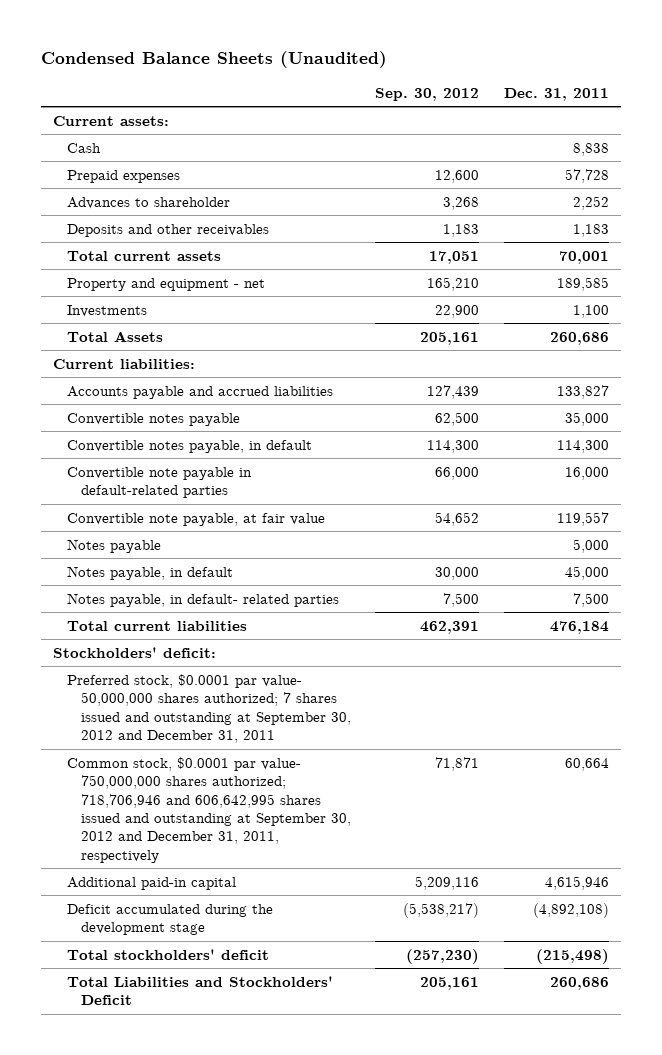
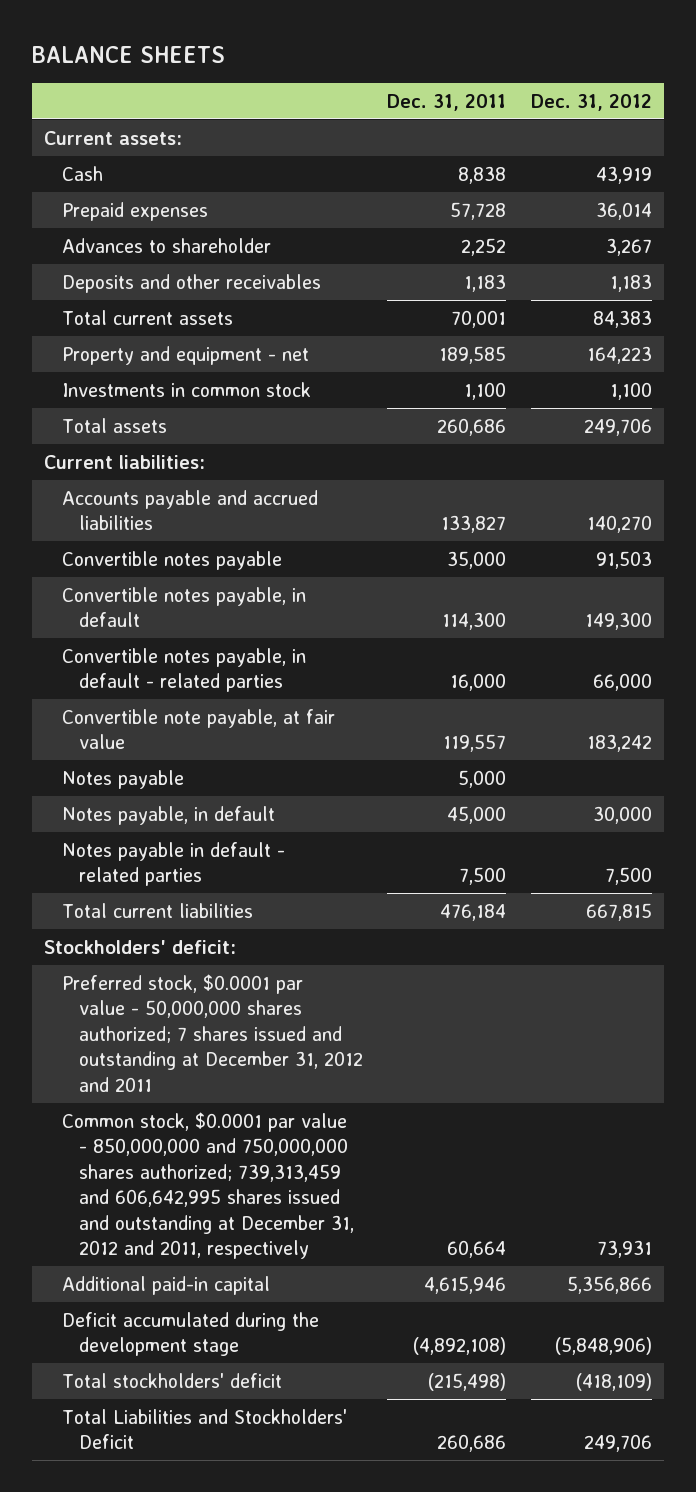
[41,51,388,69] Condensed Balance Sheets (Unaudited) -> [31,45,225,63] BALANCE SHEETS
[375,87,480,101] Sep. 30, 2012 -> none
none -> [530,93,652,111] Dec. 31, 2012
[67,304,148,317] Investments -> [61,381,311,397] Investments in common stock
[67,330,164,342] Total Assets -> [61,417,167,433] Total assets
[67,466,253,499] Convertible note payable in default-related parties -> [61,647,306,693] Convertible notes payable, in default - related parties
[67,592,340,607] Notes payable, in default- related parties -> [61,841,285,887] Notes payable in default - related parties
[67,673,352,744] Preferred stock, $0.0001 par value- 50,000,000 shares authorized; 7 shares issued and outstanding at September 30, 2012 and December 31, 2011 -> [61,973,363,1092] Preferred stock, $0.0001 par value - 50,000,000 shares authorized; 7 shares issued and outstanding at December 31, 2012 and 2011
[67,756,352,863] Common stock, $0.0001 par value- 750,000,000 shares authorized; 718,706,946 and 606,642,995 shares issued and outstanding at September 30, 2012 and December 31, 2011, respectively -> [61,1111,354,1260] Common stock, $0.0001 par value - 850,000,000 and 750,000,000 shares authorized; 739,313,459 and 606,642,995 shares issued and outstanding at December 31, 2012 and 2011, respectively

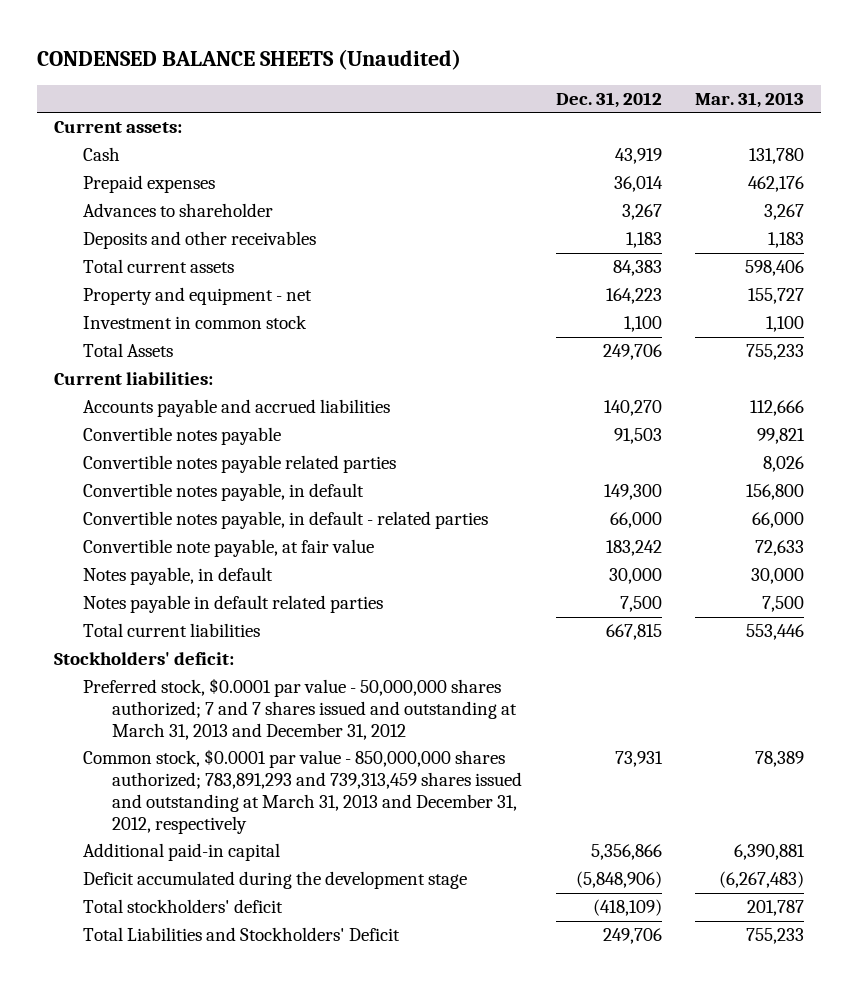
[31,45,225,63] BALANCE SHEETS -> [37,49,462,71] CONDENSED BALANCE SHEETS (Unaudited)
[387,93,507,111] Dec. 31, 2011 -> none
none -> [695,91,805,108] Mar. 31, 2013
[61,381,311,397] Investments in common stock -> [83,315,308,330] Investment in common stock
[61,417,167,433] Total assets -> [83,343,174,358] Total Assets
none -> [83,455,397,474] Convertible notes payable related parties
[61,769,184,789] Notes payable -> none
[61,841,285,887] Notes payable in default - related parties -> [83,595,384,614] Notes payable in default related parties
[61,973,363,1092] Preferred stock, $0.0001 par value - 50,000,000 shares authorized; 7 shares issued and outstanding at December 31, 2012 and 2011 -> [83,678,518,740] Preferred stock, $0.0001 par value - 50,000,000 shares authorized; 7 and 7 shares issued and outstanding at March 31, 2013 and December 31, 2012
[61,1111,354,1260] Common stock, $0.0001 par value - 850,000,000 and 750,000,000 shares authorized; 739,313,459 and 606,642,995 shares issued and outstanding at December 31, 2012 and 2011, respectively -> [83,749,523,834] Common stock, $0.0001 par value - 850,000,000 shares authorized; 783,891,293 and 739,313,459 shares issued and outstanding at March 31, 2013 and December 31, 2012, respectively

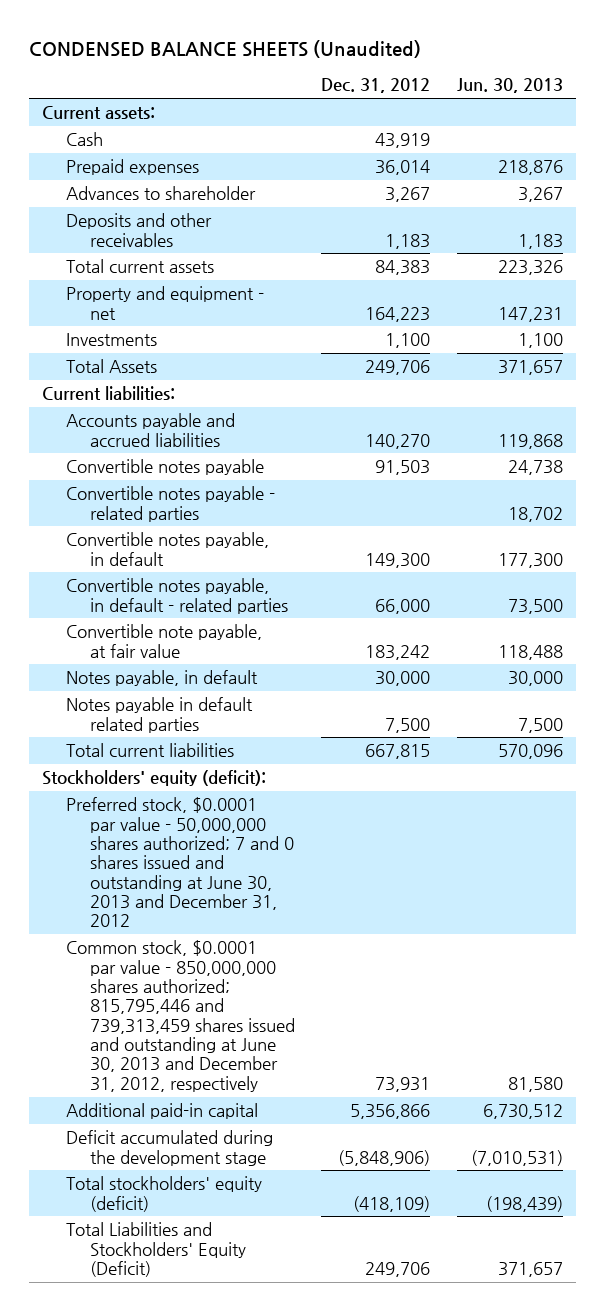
[695,91,805,108] Mar. 31, 2013 -> none
none -> [456,78,563,94] Jun. 30, 2013
[83,315,308,330] Investment in common stock -> [66,333,158,347] Investments
[83,455,397,474] Convertible notes payable related parties -> [66,486,276,522] Convertible notes payable - related parties
[54,652,235,666] Stockholders' deficit: -> [42,770,267,787] Stockholders' equity (deficit):
[83,678,518,740] Preferred stock, $0.0001 par value - 50,000,000 shares authorized; 7 and 7 shares issued and outstanding at March 31, 2013 and December 31, 2012 -> [66,797,294,928] Preferred stock, $0.0001 par value - 50,000,000 shares authorized; 7 and 0 shares issued and outstanding at June 30, 2013 and December 31, 2012
[83,749,523,834] Common stock, $0.0001 par value - 850,000,000 shares authorized; 783,891,293 and 739,313,459 shares issued and outstanding at March 31, 2013 and December 31, 2012, respectively -> [66,940,295,1092] Common stock, $0.0001 par value - 850,000,000 shares authorized; 815,795,446 and 739,313,459 shares issued and outstanding at June 30, 2013 and December 31, 2012, respectively
[83,899,284,914] Total stockholders' deficit -> [66,1176,263,1212] Total stockholders' equity (deficit)
[83,927,401,942] Total Liabilities and Stockholders' Deficit -> [66,1222,246,1278] Total Liabilities and Stockholders' Equity (Deficit)

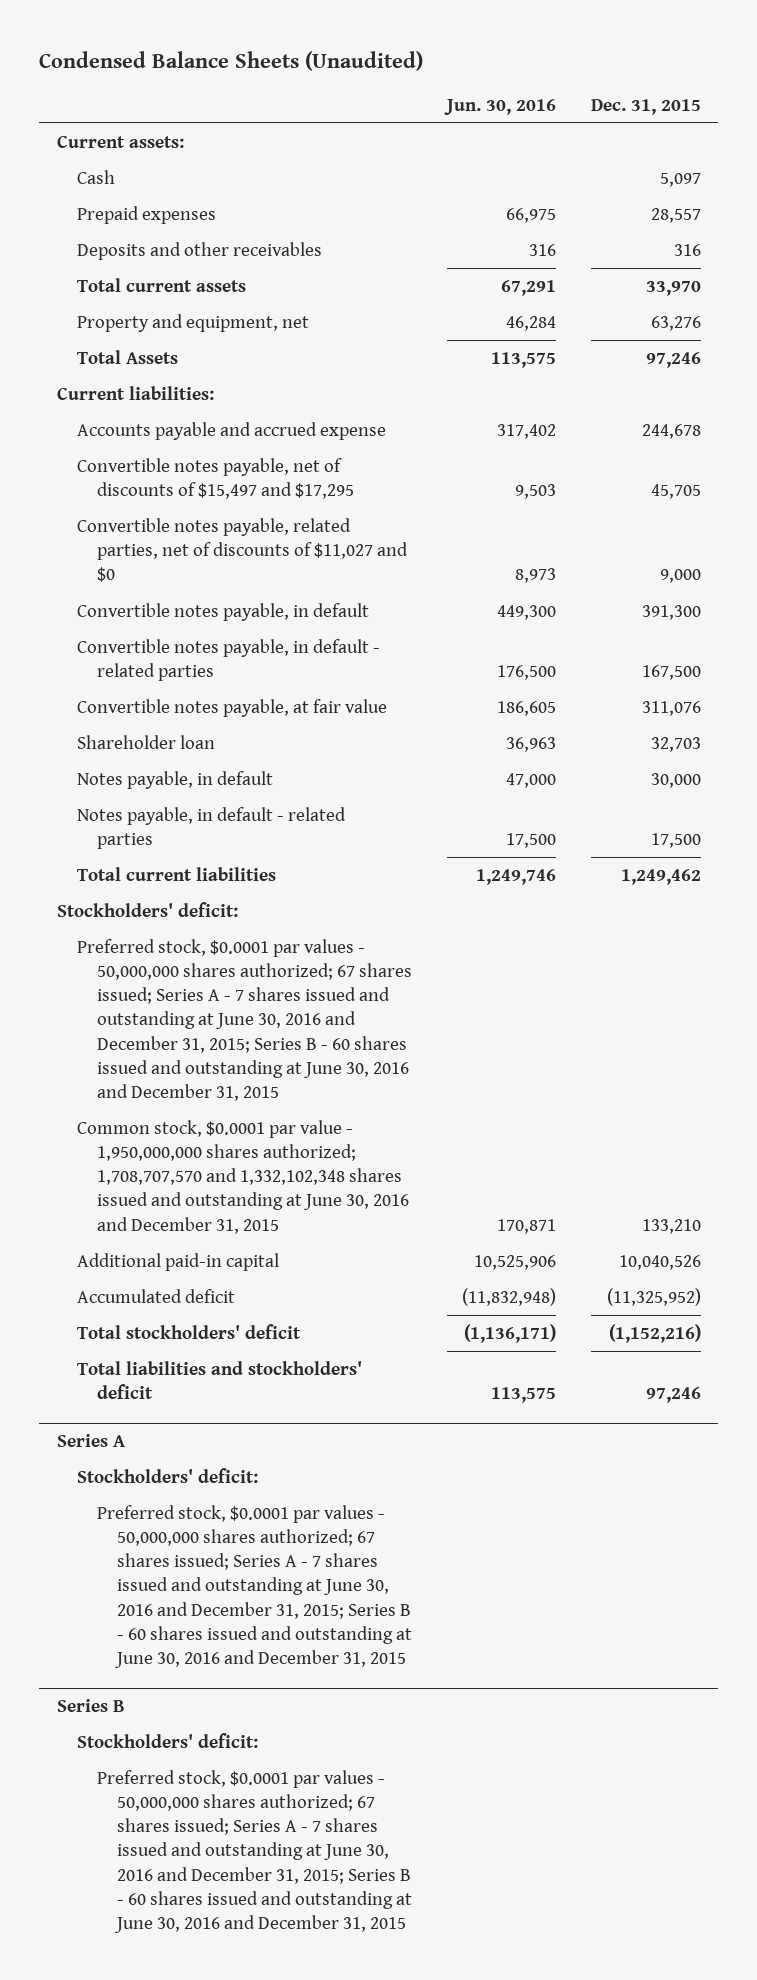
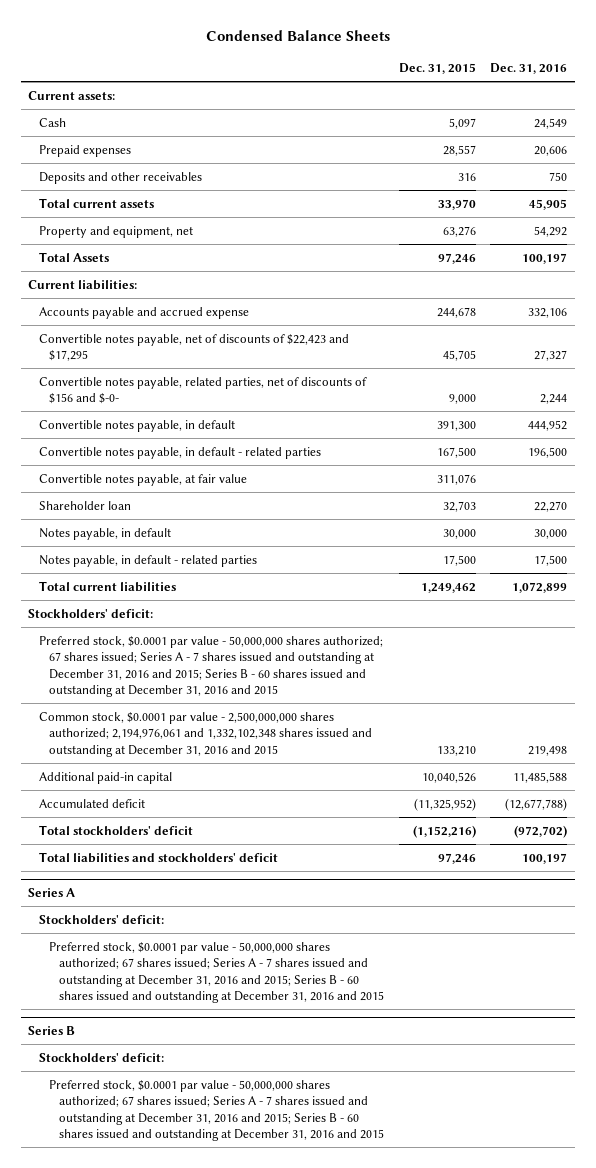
[39,51,424,72] Condensed Balance Sheets (Unaudited) -> [205,30,390,42] Condensed Balance Sheets
[443,98,556,115] Jun. 30, 2016 -> none
none -> [490,63,568,75] Dec. 31, 2016
[76,457,354,500] Convertible notes payable, net of discounts of $15,497 and $17,295 -> [38,333,349,362] Convertible notes payable, net of discounts of $22,423 and $17,295
[76,517,408,583] Convertible notes payable, related parties, net of discounts of $11,027 and $0 -> [38,376,367,405] Convertible notes payable, related parties, net of discounts of $156 and $-0-
[76,938,412,1102] Preferred stock, $0.0001 par values - 50,000,000 shares authorized; 67 shares issued; Series A - 7 shares issued and outstanding at June 30, 2016 and December 31, 2015; Series B - 60 shares issued and outstanding at June 30, 2016 and December 31, 2015 -> [38,635,383,698] Preferred stock, $0.0001 par value - 50,000,000 shares authorized; 67 shares issued; Series A - 7 shares issued and outstanding at December 31, 2016 and 2015; Series B - 60 shares issued and outstanding at December 31, 2016 and 2015
[76,1119,409,1234] Common stock, $0.0001 par value - 1,950,000,000 shares authorized; 1,708,707,570 and 1,332,102,348 shares issued and outstanding at June 30, 2016 and December 31, 2015 -> [38,711,372,757] Common stock, $0.0001 par value - 2,500,000,000 shares authorized; 2,194,976,061 and 1,332,102,348 shares issued and outstanding at December 31, 2016 and 2015
[96,1504,412,1669] Preferred stock, $0.0001 par values - 50,000,000 shares authorized; 67 shares issued; Series A - 7 shares issued and outstanding at June 30, 2016 and December 31, 2015; Series B - 60 shares issued and outstanding at June 30, 2016 and December 31, 2015 -> [48,941,385,1004] Preferred stock, $0.0001 par value - 50,000,000 shares authorized; 67 shares issued; Series A - 7 shares issued and outstanding at December 31, 2016 and 2015; Series B - 60 shares issued and outstanding at December 31, 2016 and 2015
[96,1769,412,1934] Preferred stock, $0.0001 par values - 50,000,000 shares authorized; 67 shares issued; Series A - 7 shares issued and outstanding at June 30, 2016 and December 31, 2015; Series B - 60 shares issued and outstanding at June 30, 2016 and December 31, 2015 -> [48,1079,385,1142] Preferred stock, $0.0001 par value - 50,000,000 shares authorized; 67 shares issued; Series A - 7 shares issued and outstanding at December 31, 2016 and 2015; Series B - 60 shares issued and outstanding at December 31, 2016 and 2015

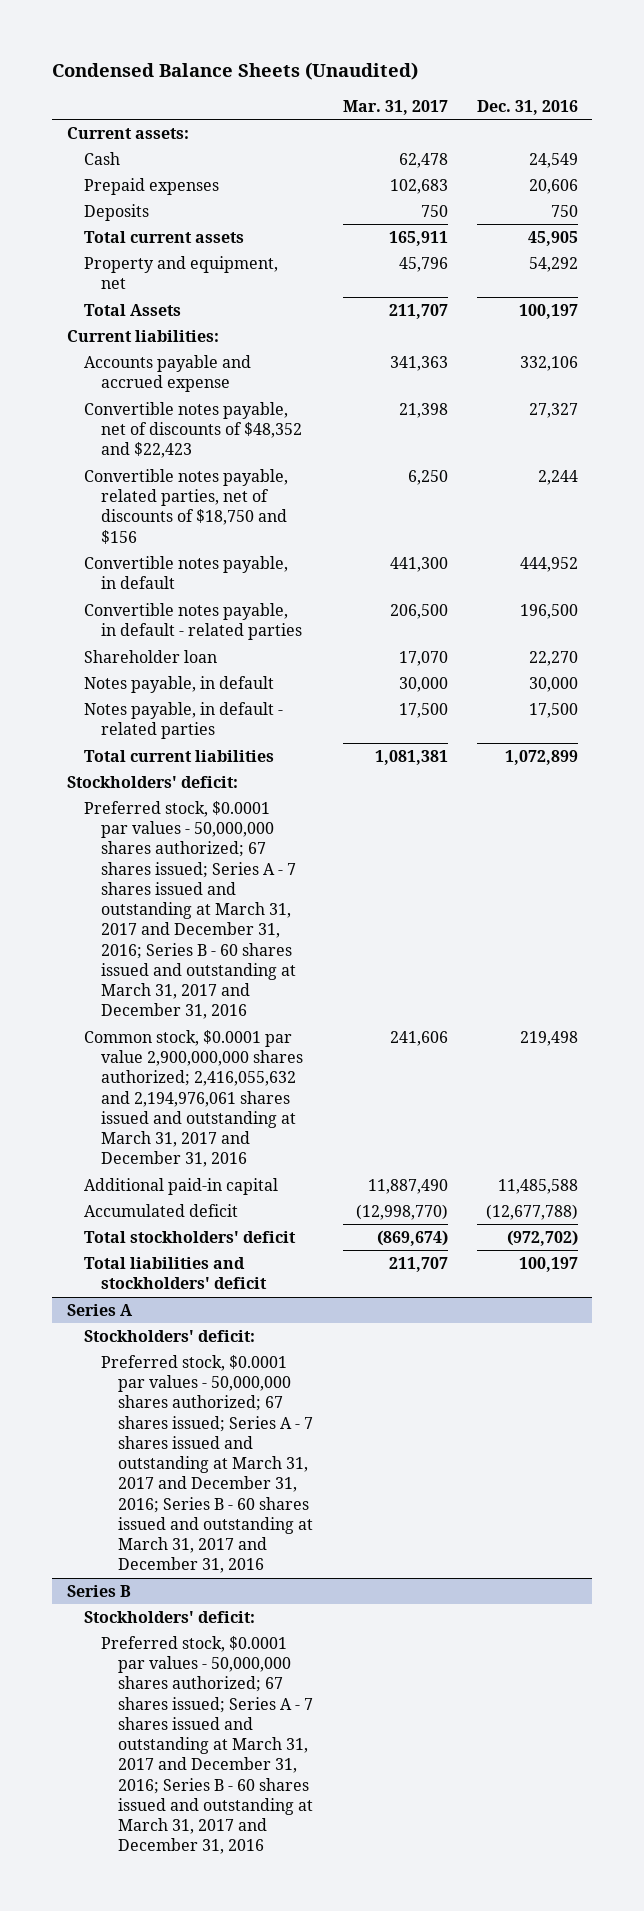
[205,30,390,42] Condensed Balance Sheets -> [52,61,419,80] Condensed Balance Sheets (Unaudited)
[398,63,476,75] Dec. 31, 2015 -> none
none -> [342,99,448,115] Mar. 31, 2017
[38,171,202,184] Deposits and other receivables -> none
none -> [83,203,149,221] Deposits
[38,333,349,362] Convertible notes payable, net of discounts of $22,423 and $17,295 -> [83,401,303,459] Convertible notes payable, net of discounts of $48,352 and $22,423
[38,376,367,405] Convertible notes payable, related parties, net of discounts of $156 and $-0- -> [83,468,288,544] Convertible notes payable, related parties, net of discounts of $18,750 and $156
[38,473,247,486] Convertible notes payable, at fair value -> none
[38,635,383,698] Preferred stock, $0.0001 par value - 50,000,000 shares authorized; 67 shares issued; Series A - 7 shares issued and outstanding at December 31, 2016 and 2015; Series B - 60 shares issued and outstanding at December 31, 2016 and 2015 -> [83,800,297,1020] Preferred stock, $0.0001 par values - 50,000,000 shares authorized; 67 shares issued; Series A - 7 shares issued and outstanding at March 31, 2017 and December 31, 2016; Series B - 60 shares issued and outstanding at March 31, 2017 and December 31, 2016
[38,711,372,757] Common stock, $0.0001 par value - 2,500,000,000 shares authorized; 2,194,976,061 and 1,332,102,348 shares issued and outstanding at December 31, 2016 and 2015 -> [83,1029,304,1168] Common stock, $0.0001 par value 2,900,000,000 shares authorized; 2,416,055,632 and 2,194,976,061 shares issued and outstanding at March 31, 2017 and December 31, 2016
[48,941,385,1004] Preferred stock, $0.0001 par value - 50,000,000 shares authorized; 67 shares issued; Series A - 7 shares issued and outstanding at December 31, 2016 and 2015; Series B - 60 shares issued and outstanding at December 31, 2016 and 2015 -> [101,1354,314,1574] Preferred stock, $0.0001 par values - 50,000,000 shares authorized; 67 shares issued; Series A - 7 shares issued and outstanding at March 31, 2017 and December 31, 2016; Series B - 60 shares issued and outstanding at March 31, 2017 and December 31, 2016
[48,1079,385,1142] Preferred stock, $0.0001 par value - 50,000,000 shares authorized; 67 shares issued; Series A - 7 shares issued and outstanding at December 31, 2016 and 2015; Series B - 60 shares issued and outstanding at December 31, 2016 and 2015 -> [101,1635,314,1855] Preferred stock, $0.0001 par values - 50,000,000 shares authorized; 67 shares issued; Series A - 7 shares issued and outstanding at March 31, 2017 and December 31, 2016; Series B - 60 shares issued and outstanding at March 31, 2017 and December 31, 2016

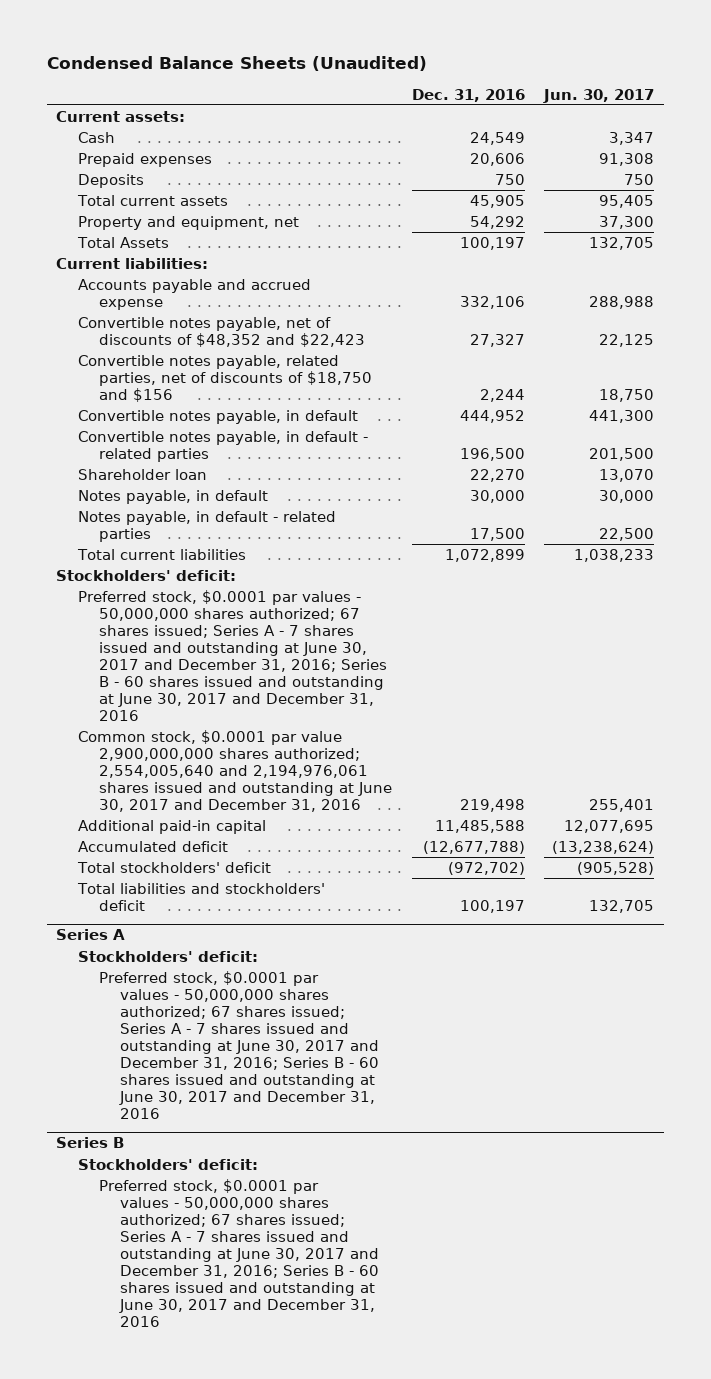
[342,99,448,115] Mar. 31, 2017 -> none
none -> [543,88,655,103] Jun. 30, 2017
[83,800,297,1020] Preferred stock, $0.0001 par values - 50,000,000 shares authorized; 67 shares issued; Series A - 7 shares issued and outstanding at March 31, 2017 and December 31, 2016; Series B - 60 shares issued and outstanding at March 31, 2017 and December 31, 2016 -> [77,589,387,721] Preferred stock, $0.0001 par values - 50,000,000 shares authorized; 67 shares issued; Series A - 7 shares issued and outstanding at June 30, 2017 and December 31, 2016; Series B - 60 shares issued and outstanding at June 30, 2017 and December 31, 2016
[83,1029,304,1168] Common stock, $0.0001 par value 2,900,000,000 shares authorized; 2,416,055,632 and 2,194,976,061 shares issued and outstanding at March 31, 2017 and December 31, 2016 -> [77,729,392,812] Common stock, $0.0001 par value 2,900,000,000 shares authorized; 2,554,005,640 and 2,194,976,061 shares issued and outstanding at June 30, 2017 and December 31, 2016
[101,1354,314,1574] Preferred stock, $0.0001 par values - 50,000,000 shares authorized; 67 shares issued; Series A - 7 shares issued and outstanding at March 31, 2017 and December 31, 2016; Series B - 60 shares issued and outstanding at March 31, 2017 and December 31, 2016 -> [98,970,379,1119] Preferred stock, $0.0001 par values - 50,000,000 shares authorized; 67 shares issued; Series A - 7 shares issued and outstanding at June 30, 2017 and December 31, 2016; Series B - 60 shares issued and outstanding at June 30, 2017 and December 31, 2016
[101,1635,314,1855] Preferred stock, $0.0001 par values - 50,000,000 shares authorized; 67 shares issued; Series A - 7 shares issued and outstanding at March 31, 2017 and December 31, 2016; Series B - 60 shares issued and outstanding at March 31, 2017 and December 31, 2016 -> [98,1178,379,1327] Preferred stock, $0.0001 par values - 50,000,000 shares authorized; 67 shares issued; Series A - 7 shares issued and outstanding at June 30, 2017 and December 31, 2016; Series B - 60 shares issued and outstanding at June 30, 2017 and December 31, 2016

